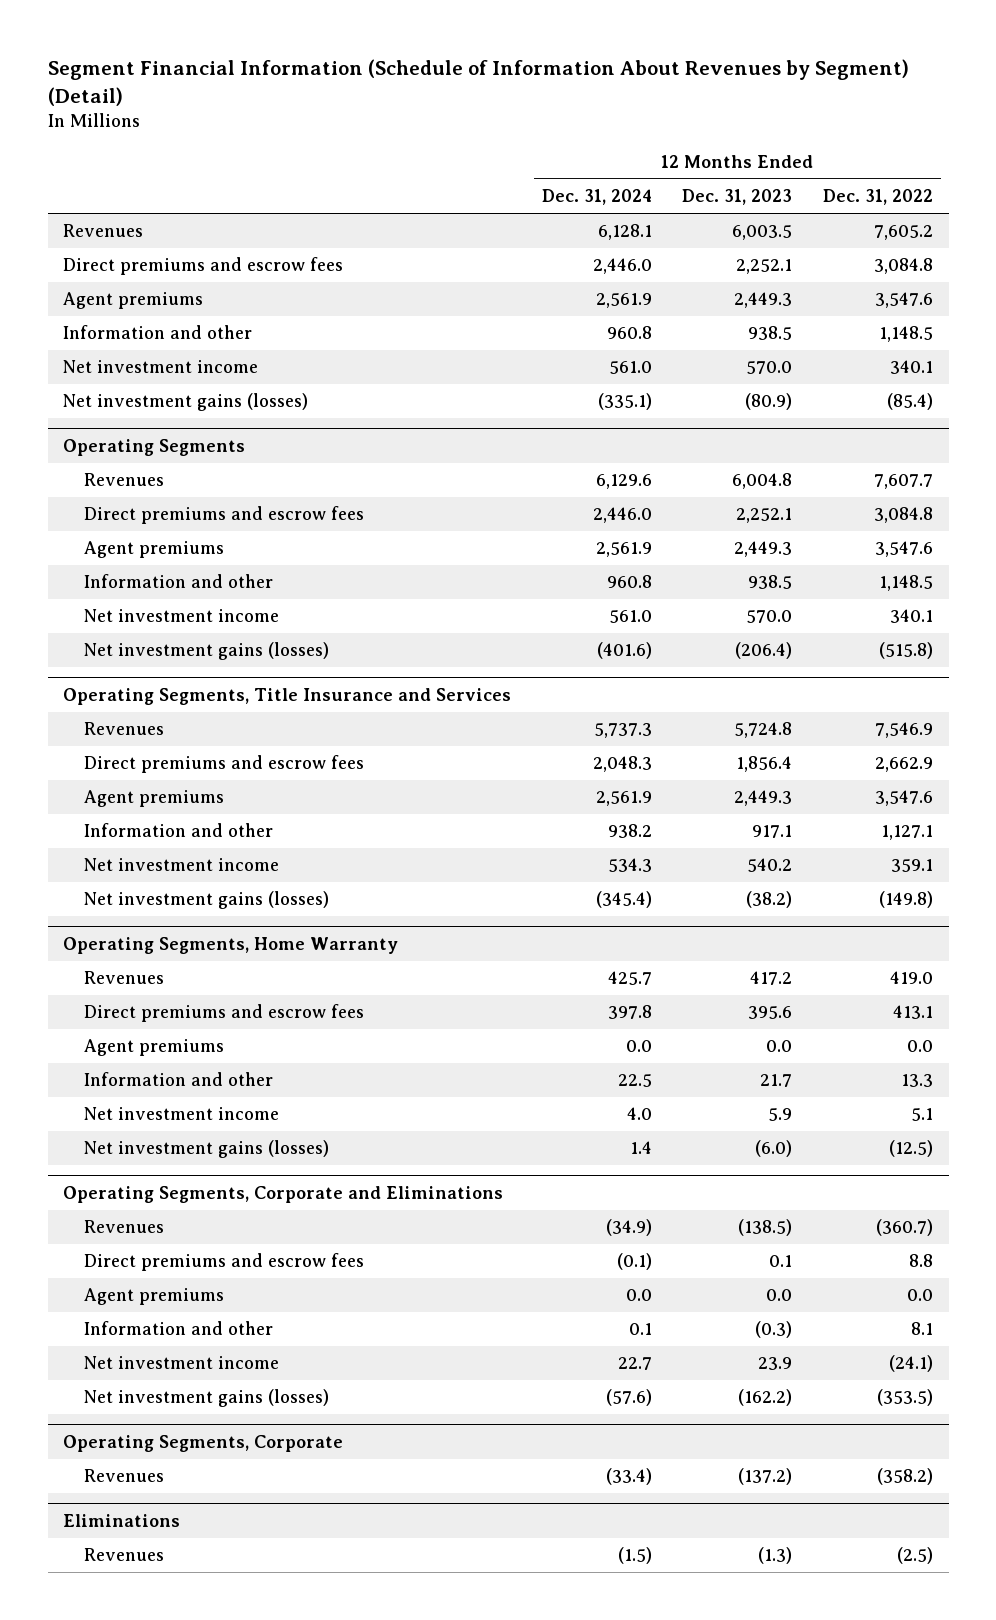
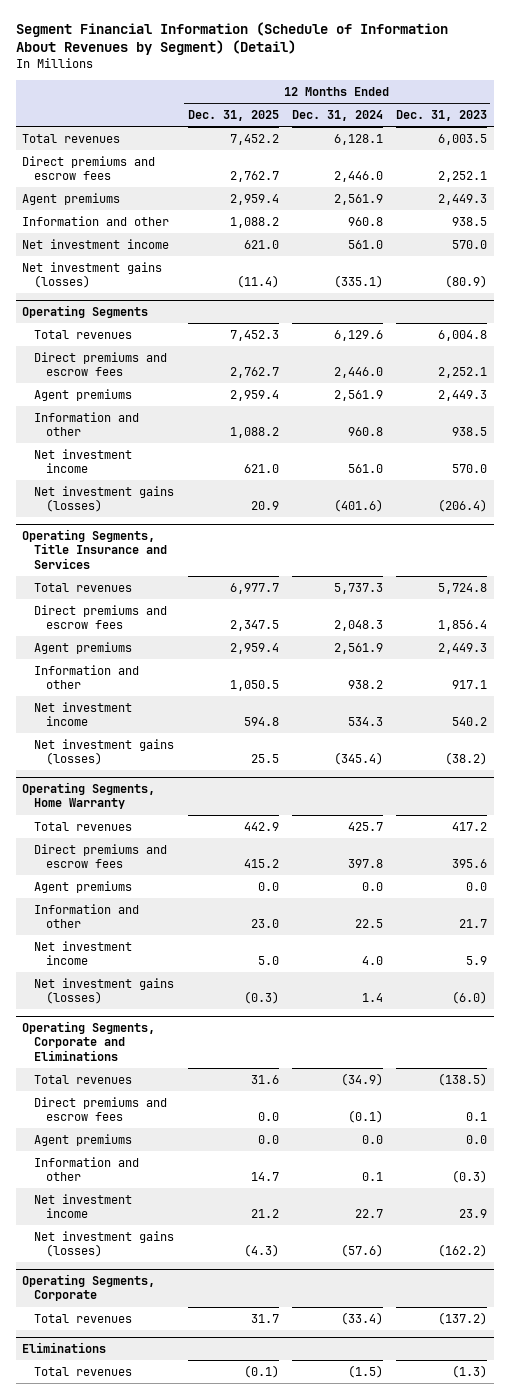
[823,189,934,206] Dec. 31, 2022 -> none
none -> [187,110,279,122] Dec. 31, 2025
[62,224,143,238] Revenues -> [22,133,121,143] Total revenues
[83,473,164,487] Revenues -> [34,329,133,339] Total revenues
[83,722,164,736] Revenues -> [34,582,133,592] Total revenues
[83,971,164,985] Revenues -> [34,821,133,831] Total revenues
[83,1220,164,1234] Revenues -> [34,1074,133,1084] Total revenues
[83,1469,164,1483] Revenues -> [34,1313,133,1323] Total revenues
[83,1548,164,1562] Revenues -> [34,1366,133,1376] Total revenues

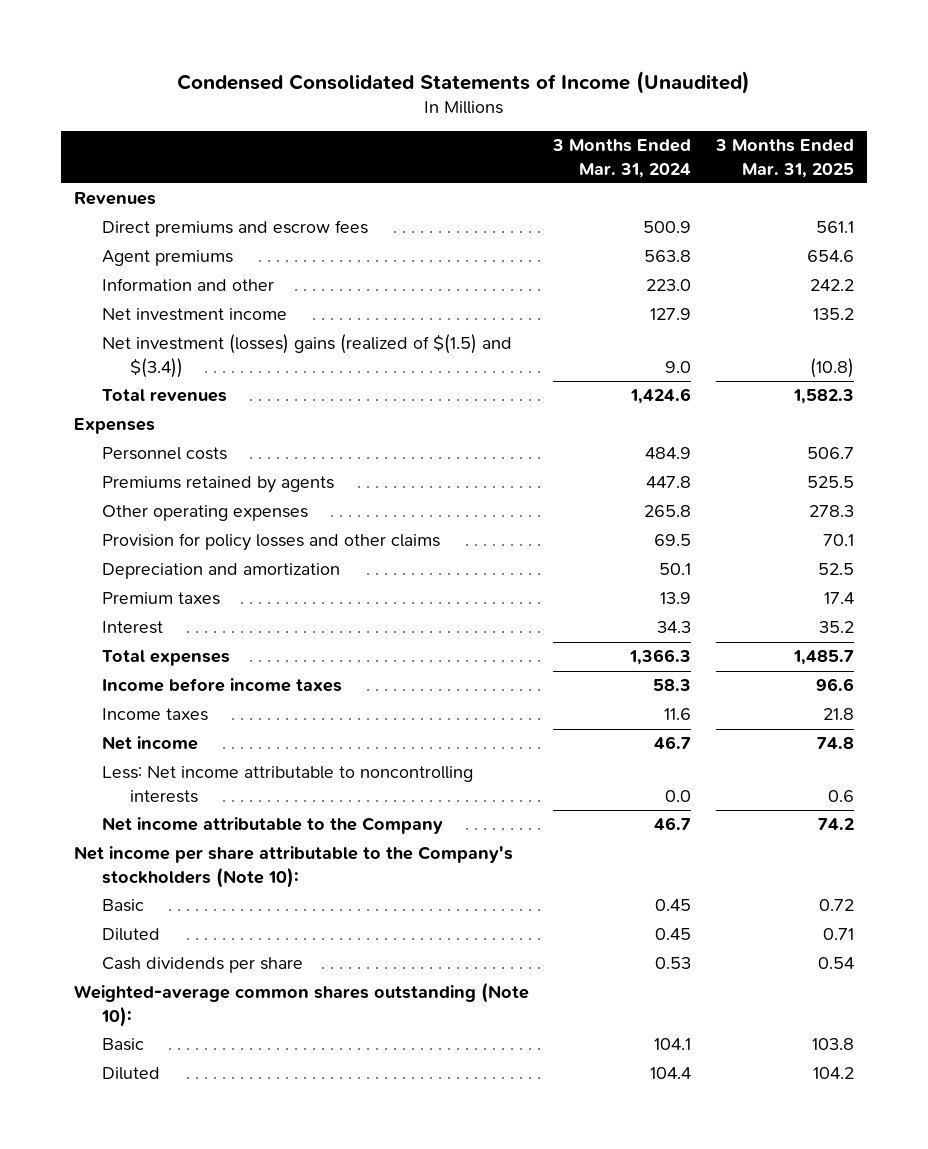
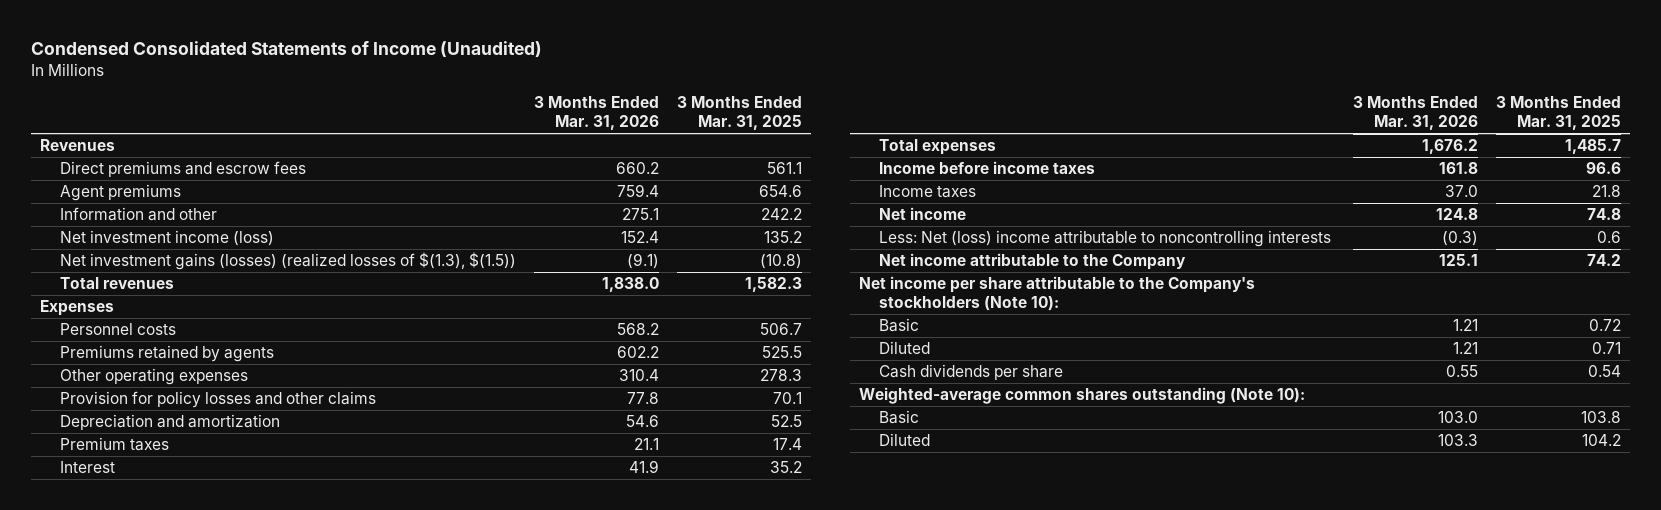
[552,139,692,178] 3 Months Ended Mar. 31, 2024 -> none
none -> [534,96,660,131] 3 Months Ended Mar. 31, 2026
[102,308,288,322] Net investment income -> [59,230,274,247] Net investment income (loss)
[102,334,513,378] Net investment (losses) gains (realized of $(1.5) and $(3.4)) -> [59,252,516,271] Net investment gains (losses) (realized losses of $(1.3), $(1.5))
[102,766,474,803] Less: Net income attributable to noncontrolling interests -> [878,230,1331,248] Less: Net (loss) income attributable to noncontrolling interests

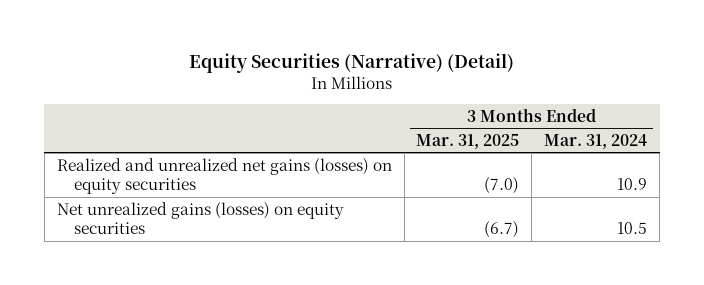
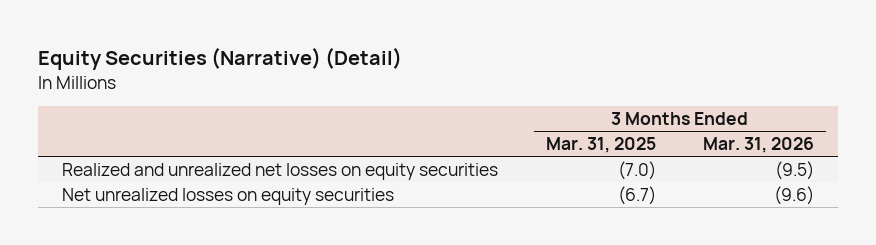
[544,133,648,149] Mar. 31, 2024 -> none
none -> [703,137,815,154] Mar. 31, 2026
[56,157,392,195] Realized and unrealized net gains (losses) on equity securities -> [61,162,498,180] Realized and unrealized net losses on equity securities
[56,201,344,235] Net unrealized gains (losses) on equity securities -> [61,187,394,205] Net unrealized losses on equity securities

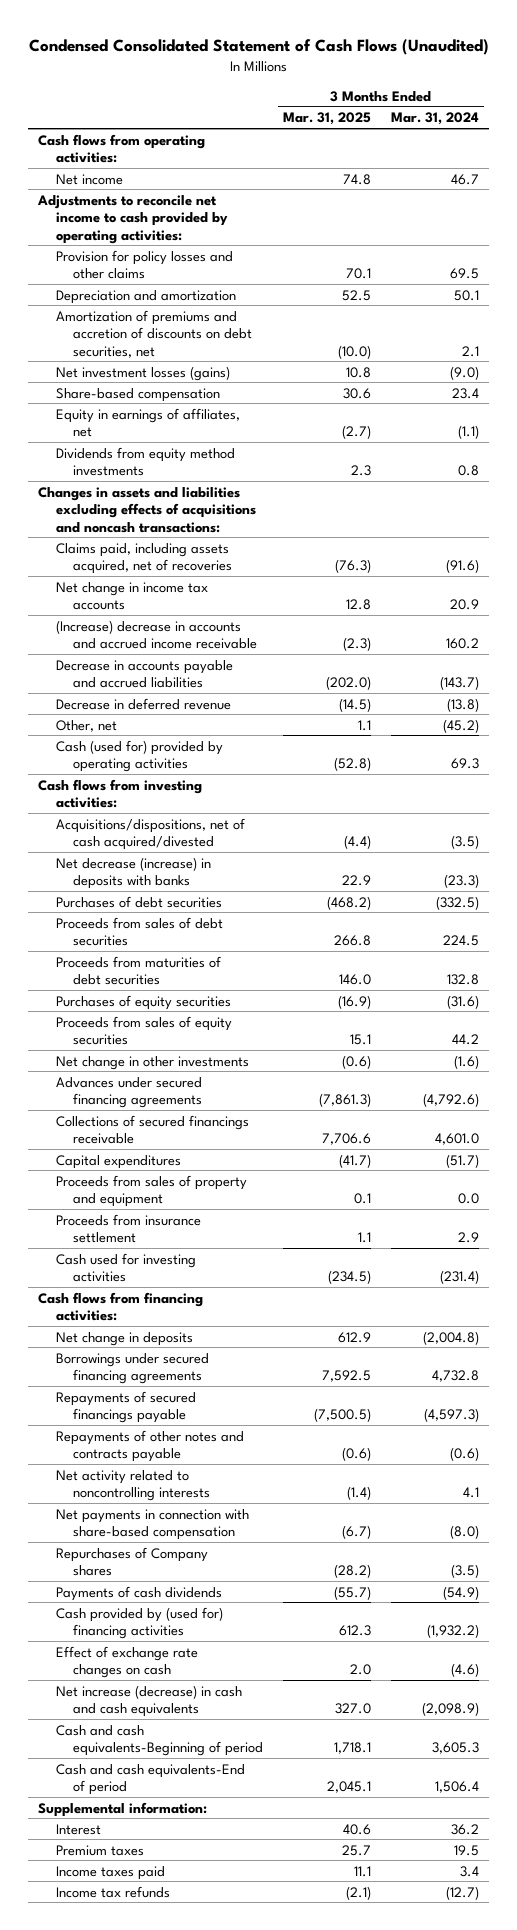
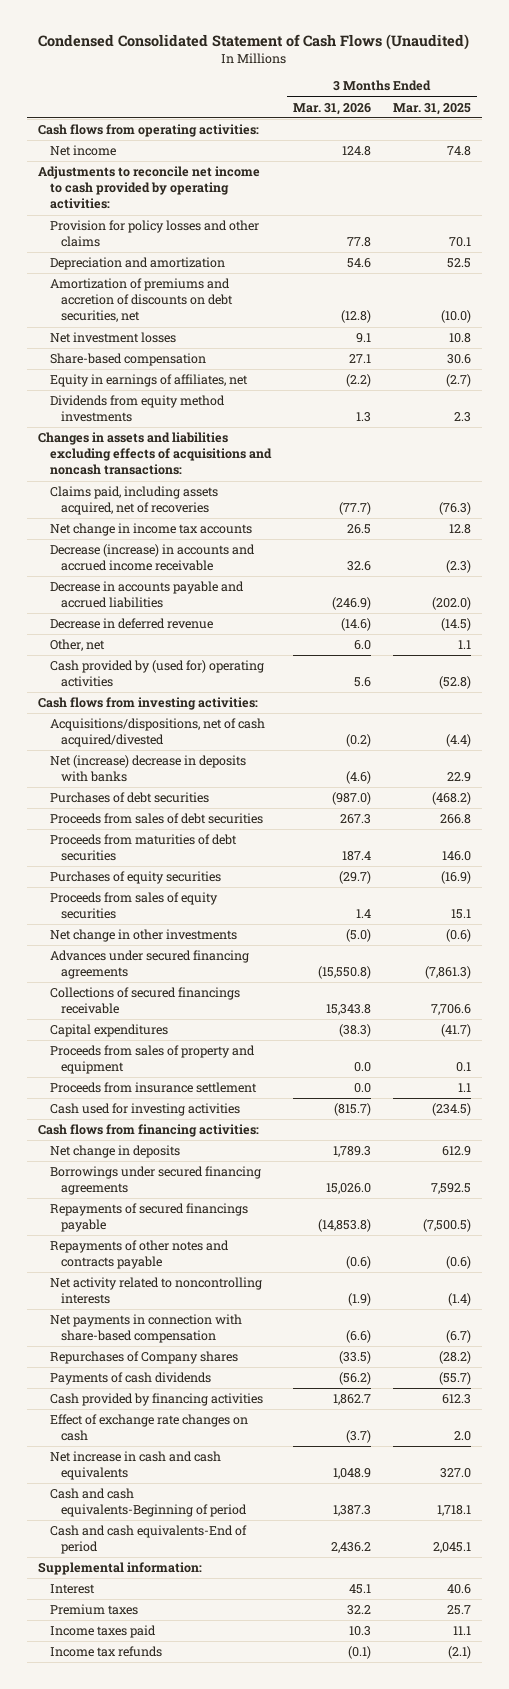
[391,112,480,126] Mar. 31, 2024 -> none
none -> [292,102,371,115] Mar. 31, 2026
[55,365,230,381] Net investment losses (gains) -> [49,332,176,344] Net investment losses
[55,619,258,650] (Increase) decrease in accounts and accrued income receivable -> [49,544,255,572] Decrease (increase) in accounts and accrued income receivable
[55,739,223,773] Cash (used for) provided by operating activities -> [49,660,264,688] Cash provided by (used for) operating activities
[55,856,211,890] Net decrease (increase) in deposits with banks -> [49,755,246,783] Net (increase) decrease in deposits with banks
[55,1606,223,1640] Cash provided by (used for) financing activities -> [49,1393,263,1407] Cash provided by financing activities
[55,1684,242,1718] Net increase (decrease) in cash and cash equivalents -> [49,1451,221,1481] Net increase in cash and cash equivalents

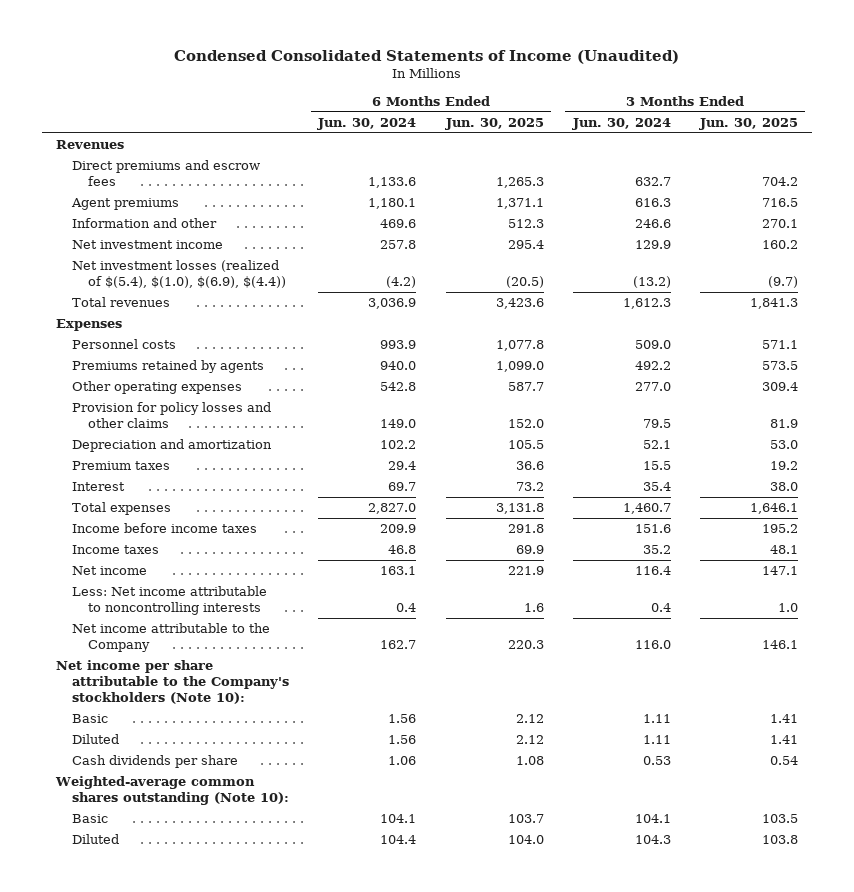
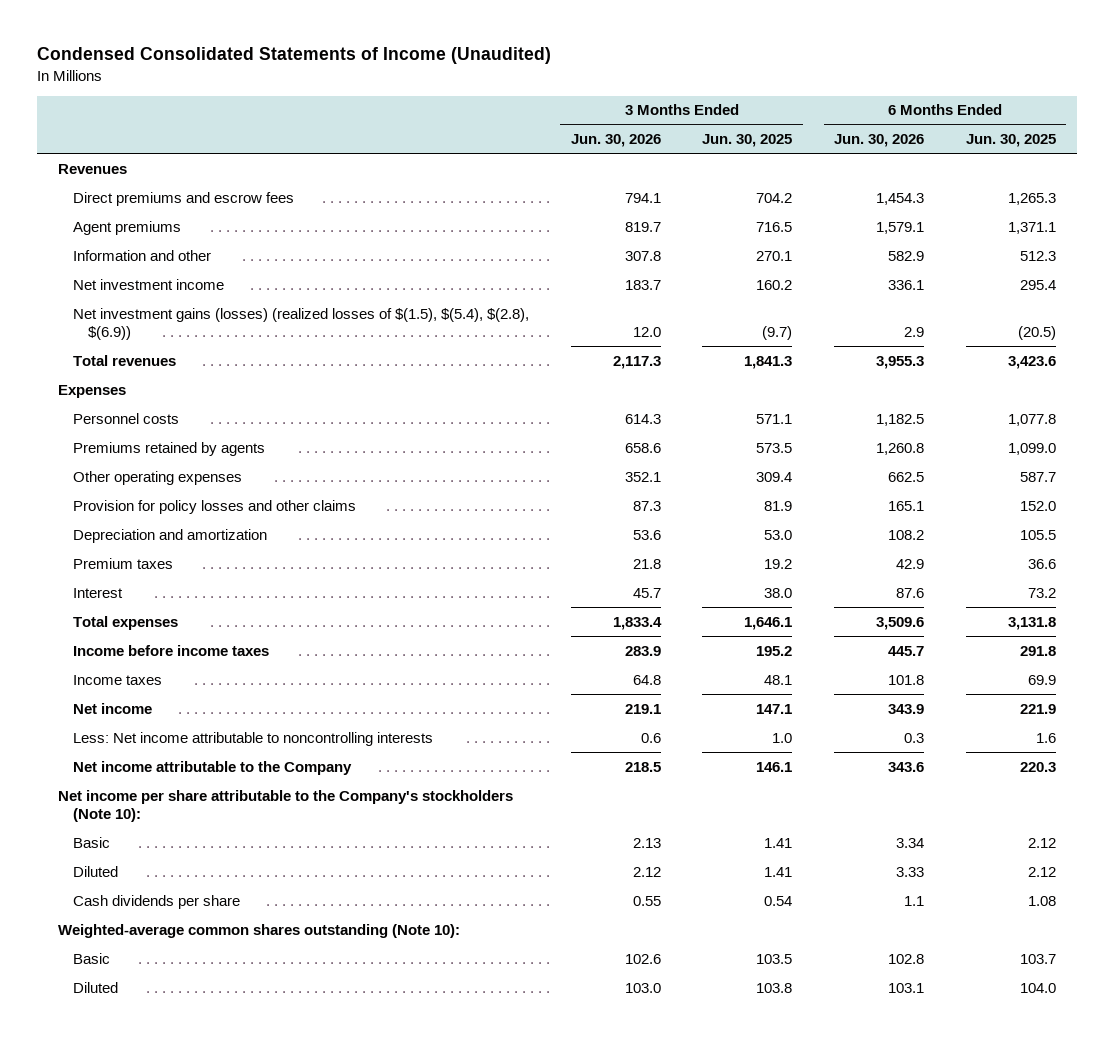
[317,117,417,130] Jun. 30, 2024 -> none
[571,117,671,130] Jun. 30, 2024 -> none
none -> [570,134,661,148] Jun. 30, 2026
none -> [834,134,925,148] Jun. 30, 2026
[72,260,287,289] Net investment losses (realized of $(5.4), $(1.0), $(6.9), $(4.4)) -> [73,307,530,341] Net investment gains (losses) (realized losses of $(1.5), $(5.4), $(2.8), $(6.9))

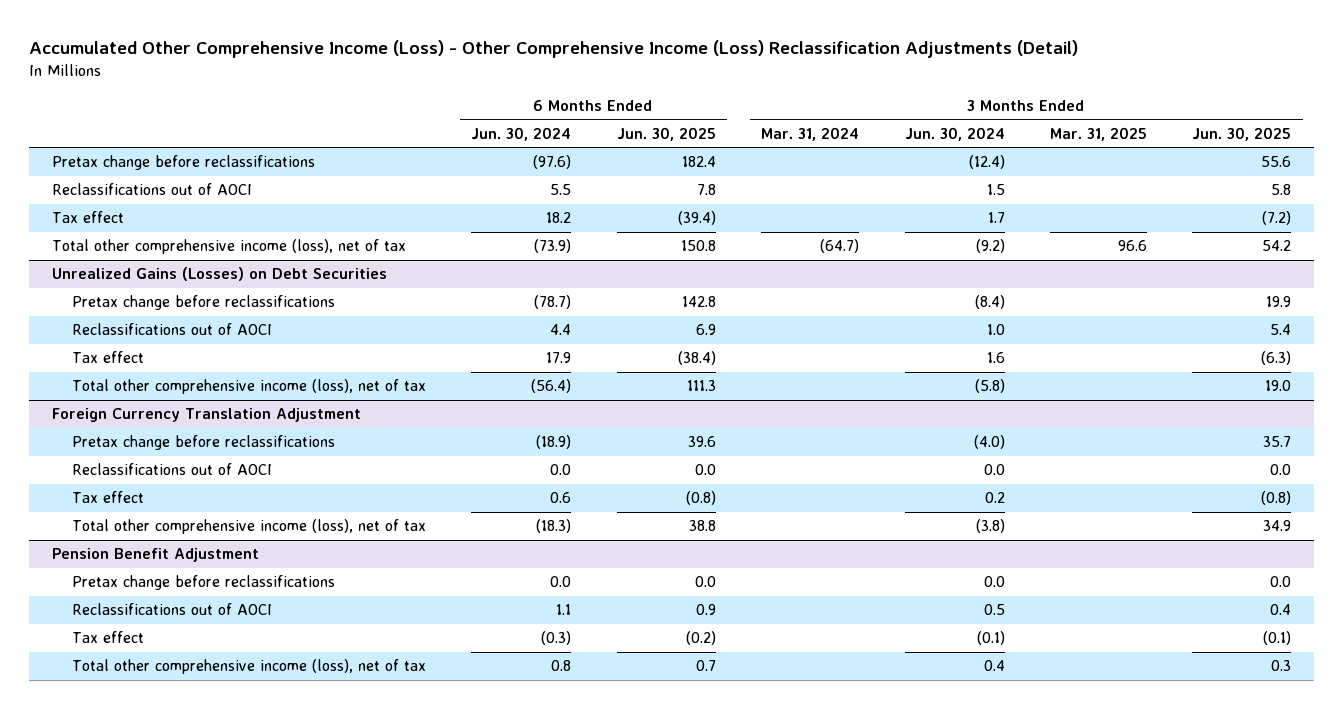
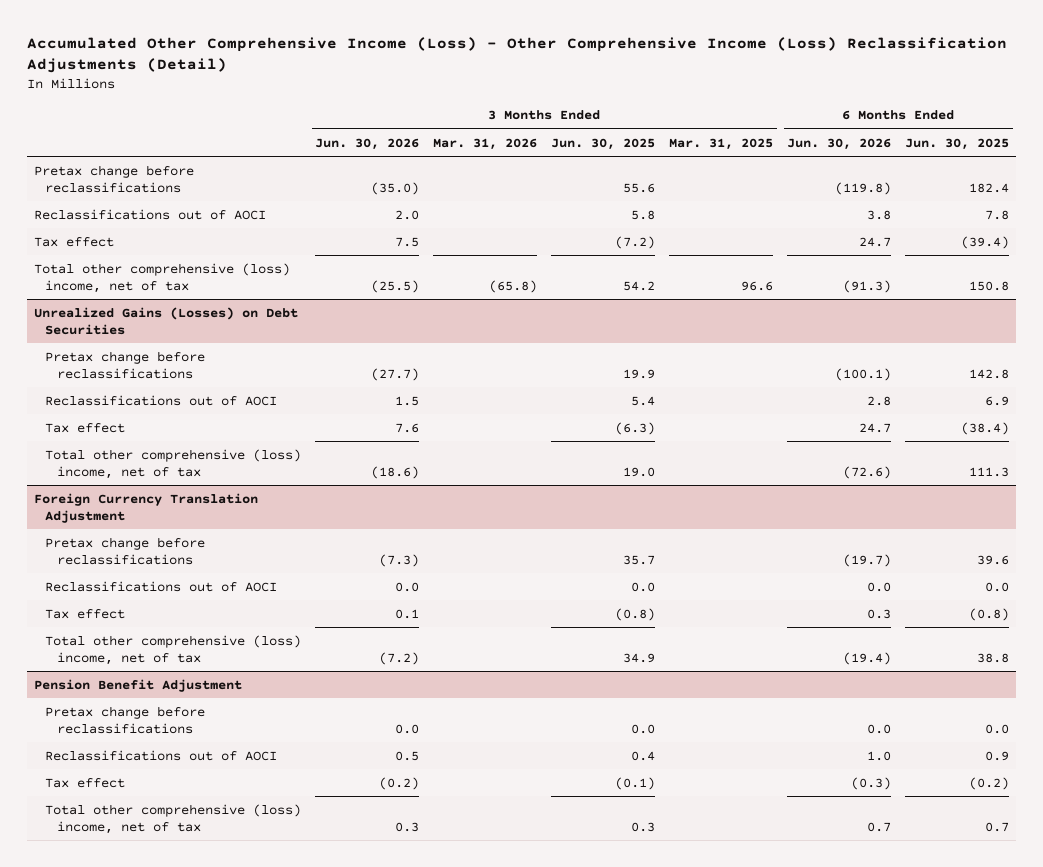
[471,126,572,141] Jun. 30, 2024 -> none
[761,126,860,141] Mar. 31, 2024 -> none
[904,126,1005,141] Jun. 30, 2024 -> none
none -> [315,137,420,150] Jun. 30, 2026
none -> [433,137,538,150] Mar. 31, 2026
none -> [787,137,892,150] Jun. 30, 2026
[52,239,407,255] Total other comprehensive income (loss), net of tax -> [33,262,290,293] Total other comprehensive (loss) income, net of tax
[71,379,426,395] Total other comprehensive income (loss), net of tax -> [45,448,302,479] Total other comprehensive (loss) income, net of tax
[71,519,426,535] Total other comprehensive income (loss), net of tax -> [45,634,302,665] Total other comprehensive (loss) income, net of tax
[71,659,426,675] Total other comprehensive income (loss), net of tax -> [45,803,302,834] Total other comprehensive (loss) income, net of tax

